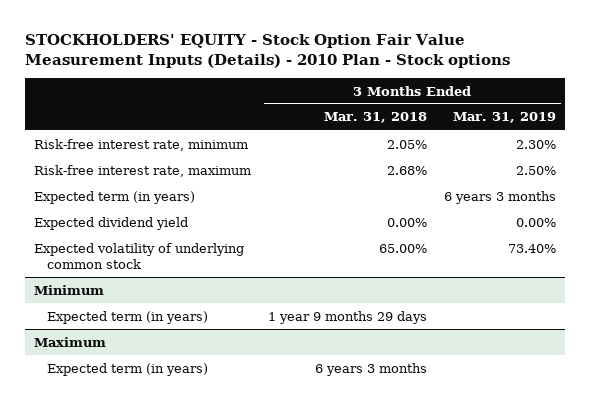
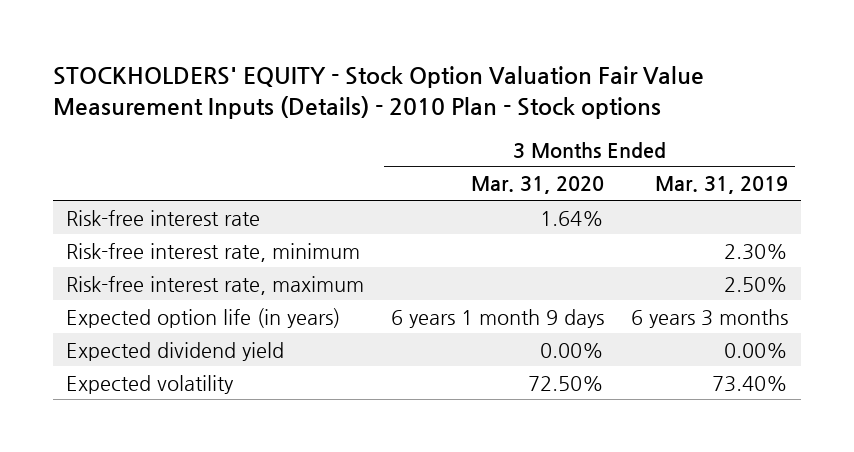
[25,34,511,69] STOCKHOLDERS' EQUITY - Stock Option Fair Value Measurement Inputs (Details) - 2010 Plan - Stock options -> [52,66,704,119] STOCKHOLDERS' EQUITY - Stock Option Valuation Fair Value Measurement Inputs (Details) - 2010 Plan - Stock options
[324,112,428,124] Mar. 31, 2018 -> none
none -> [471,176,605,195] Mar. 31, 2020
none -> [66,209,261,226] Risk-free interest rate
[33,190,195,204] Expected term (in years) -> [66,307,341,328] Expected option life (in years)
[33,284,104,295] Minimum -> none
[47,310,209,324] Expected term (in years) -> none
[33,336,106,347] Maximum -> none
[47,362,209,376] Expected term (in years) -> none
[33,242,244,269] Expected volatility of underlying common stock -> [66,374,235,394] Expected volatility

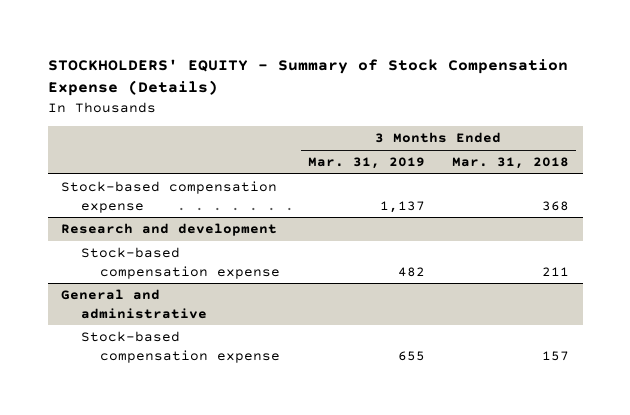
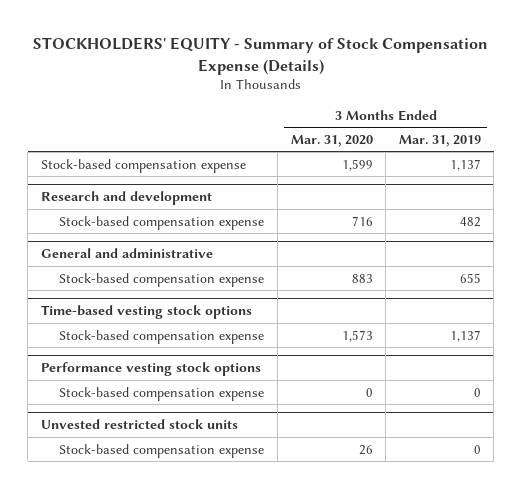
[451,157,569,170] Mar. 31, 2018 -> none
none -> [290,134,373,147] Mar. 31, 2020
none -> [40,305,252,320] Time-based vesting stock options
none -> [59,329,265,344] Stock-based compensation expense
none -> [40,362,261,377] Performance vesting stock options
none -> [59,386,265,401] Stock-based compensation expense
none -> [40,419,238,430] Unvested restricted stock units
none -> [59,443,265,458] Stock-based compensation expense

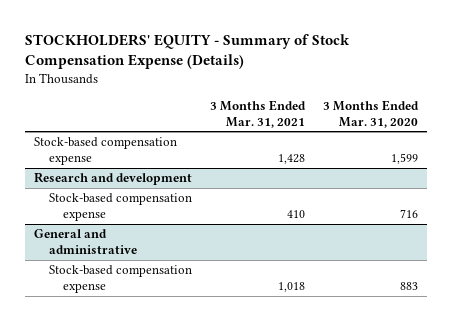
[398,134,481,147] Mar. 31, 2019 -> none
none -> [209,99,306,128] 3 Months Ended Mar. 31, 2021
[40,305,252,320] Time-based vesting stock options -> none
[59,329,265,344] Stock-based compensation expense -> none
[40,362,261,377] Performance vesting stock options -> none
[59,386,265,401] Stock-based compensation expense -> none
[40,419,238,430] Unvested restricted stock units -> none
[59,443,265,458] Stock-based compensation expense -> none

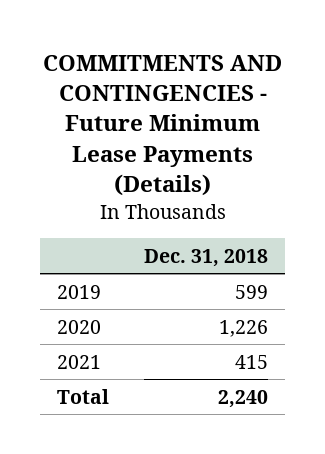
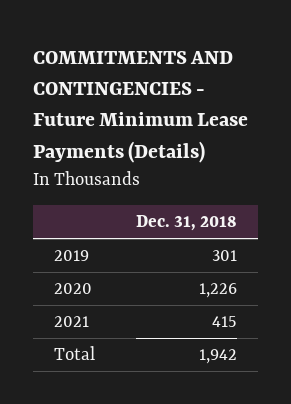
[234,284,268,299] 599 -> [212,250,238,262] 301
[217,389,268,408] 2,240 -> [199,349,238,365] 1,942

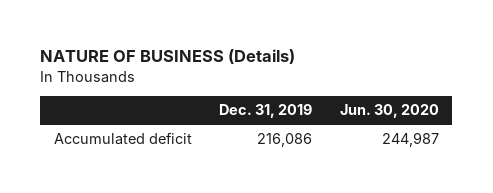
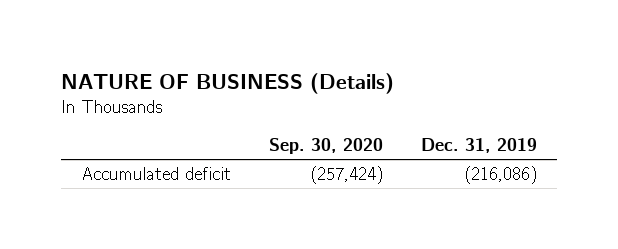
[339,104,439,119] Jun. 30, 2020 -> none
none -> [269,138,384,155] Sep. 30, 2020
[257,133,313,148] 216,086 -> [464,166,538,185] (216,086)

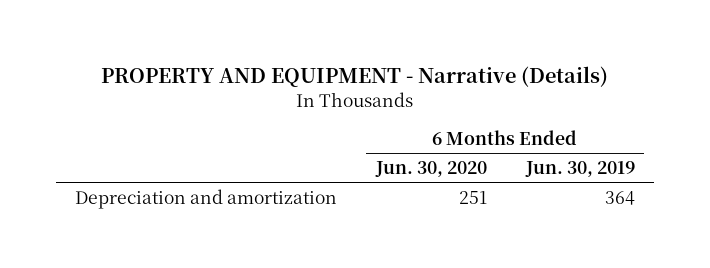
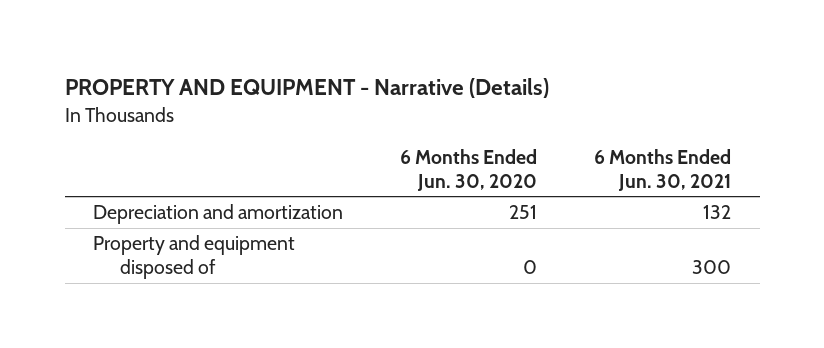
[524,161,635,178] Jun. 30, 2019 -> none
none -> [594,148,732,191] 6 Months Ended Jun. 30, 2021
none -> [93,235,296,280] Property and equipment disposed of

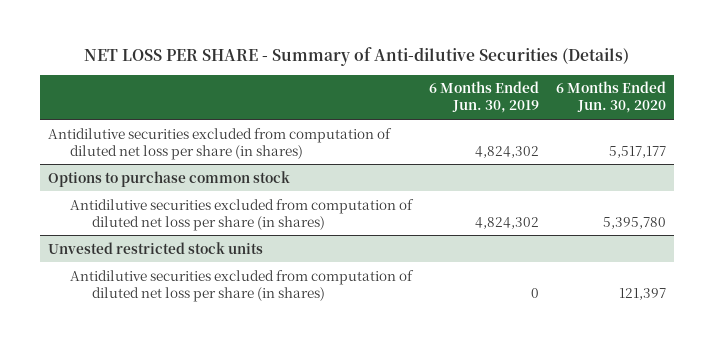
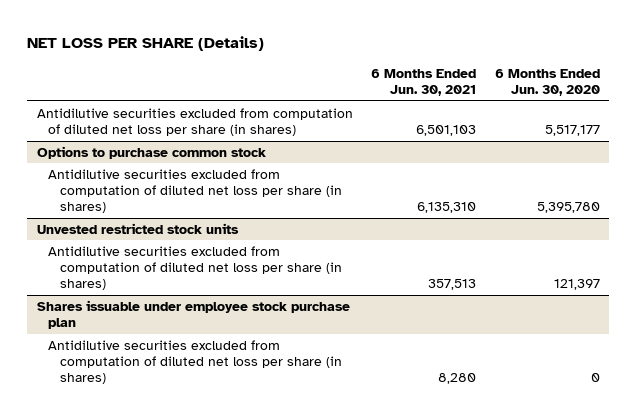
[83,46,629,66] NET LOSS PER SHARE - Summary of Anti-dilutive Securities (Details) -> [27,36,265,52] NET LOSS PER SHARE (Details)
[428,81,539,114] 6 Months Ended Jun. 30, 2019 -> none
none -> [371,68,477,96] 6 Months Ended Jun. 30, 2021
none -> [36,299,350,330] Shares issuable under employee stock purchase plan
none -> [48,339,343,385] Antidilutive securities excluded from computation of diluted net loss per share (in shares)

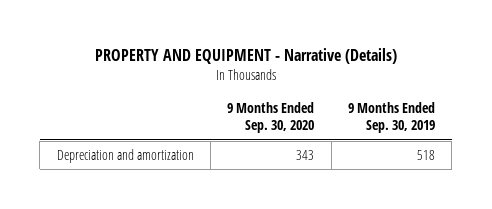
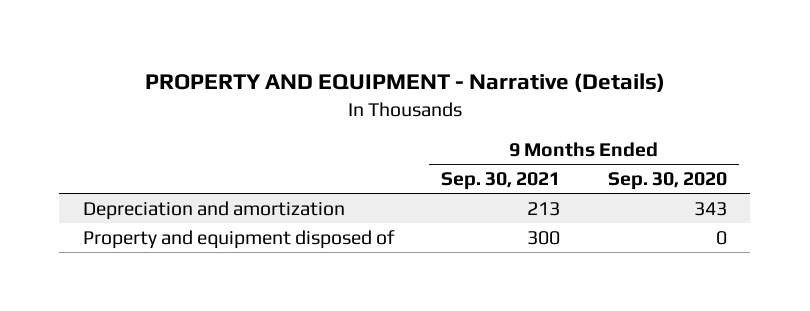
[348,101,436,134] 9 Months Ended Sep. 30, 2019 -> none
none -> [441,172,561,191] Sep. 30, 2021
none -> [82,229,395,249] Property and equipment disposed of

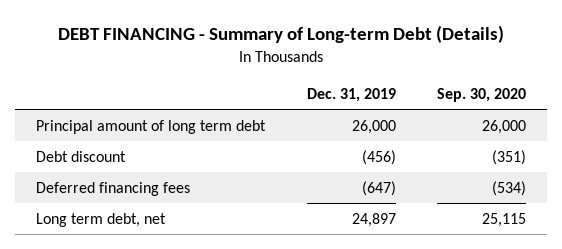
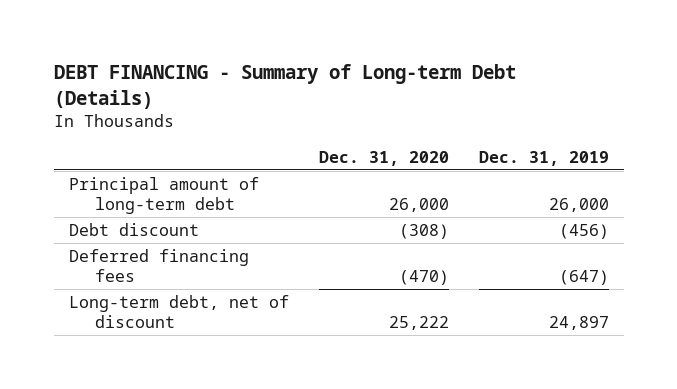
[437,88,527,103] Sep. 30, 2020 -> none
none -> [318,150,449,166] Dec. 31, 2020
[35,119,266,134] Principal amount of long term debt -> [68,176,259,214] Principal amount of long-term debt
[35,212,166,227] Long term debt, net -> [68,294,289,328] Long-term debt, net of discount

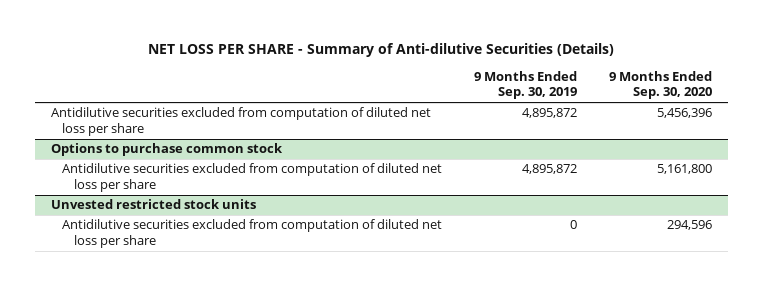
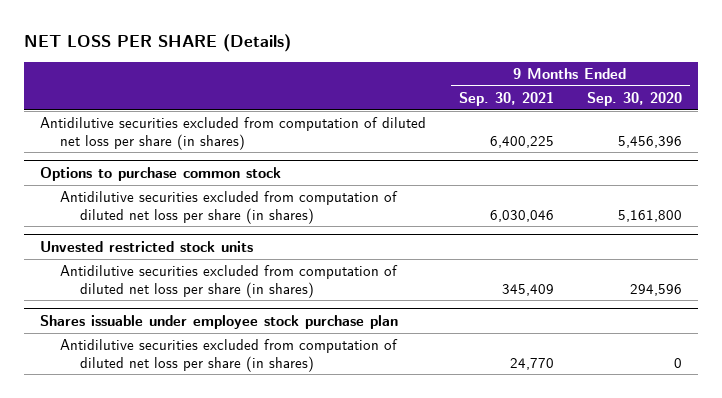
[148,42,615,57] NET LOSS PER SHARE - Summary of Anti-dilutive Securities (Details) -> [23,33,291,52] NET LOSS PER SHARE (Details)
[473,70,577,100] 9 Months Ended Sep. 30, 2019 -> none
none -> [458,92,554,107] Sep. 30, 2021
[50,107,431,137] Antidilutive securities excluded from computation of diluted net loss per share -> [40,117,427,150] Antidilutive securities excluded from computation of diluted net loss per share (in shares)
[62,163,443,193] Antidilutive securities excluded from computation of diluted net loss per share -> [60,191,399,224] Antidilutive securities excluded from computation of diluted net loss per share (in shares)
[62,219,443,249] Antidilutive securities excluded from computation of diluted net loss per share -> [60,265,399,298] Antidilutive securities excluded from computation of diluted net loss per share (in shares)
none -> [40,314,399,329] Shares issuable under employee stock purchase plan
none -> [60,339,399,372] Antidilutive securities excluded from computation of diluted net loss per share (in shares)

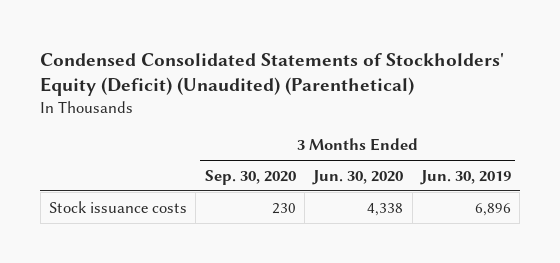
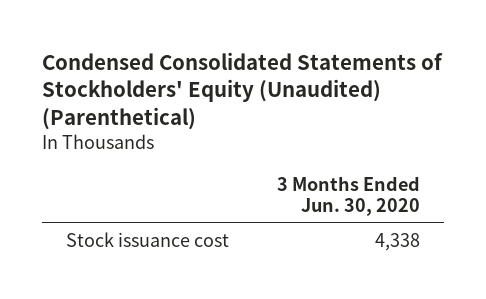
[40,52,505,97] Condensed Consolidated Statements of Stockholders' Equity (Deficit) (Unaudited) (Parenthetical) -> [41,51,443,131] Condensed Consolidated Statements of Stockholders' Equity (Unaudited) (Parenthetical)
[204,170,296,186] Sep. 30, 2020 -> none
[419,170,511,186] Jun. 30, 2019 -> none
[49,200,188,213] Stock issuance costs -> [65,231,229,247] Stock issuance cost

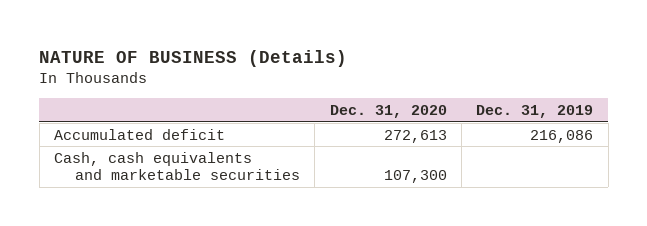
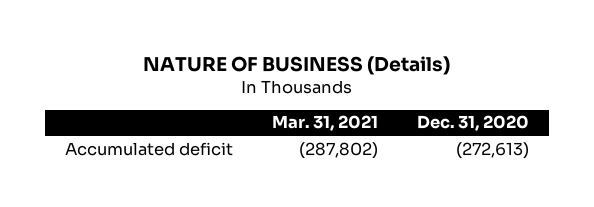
[476,104,594,118] Dec. 31, 2019 -> none
none -> [271,115,378,132] Mar. 31, 2021
[54,151,300,181] Cash, cash equivalents and marketable securities -> none
[383,129,447,143] 272,613 -> [456,141,530,159] (272,613)

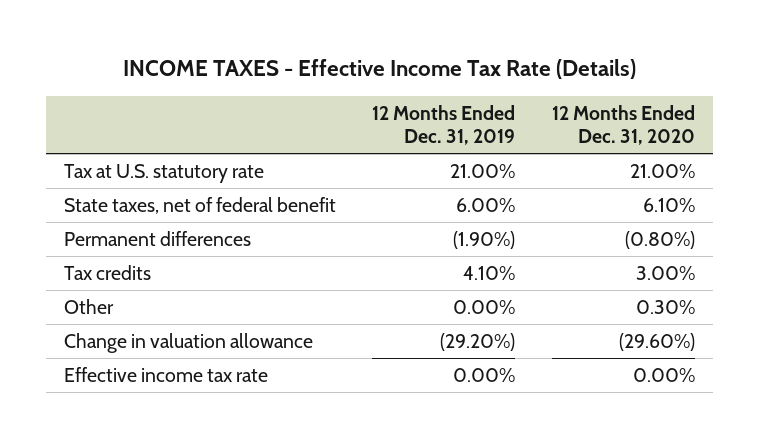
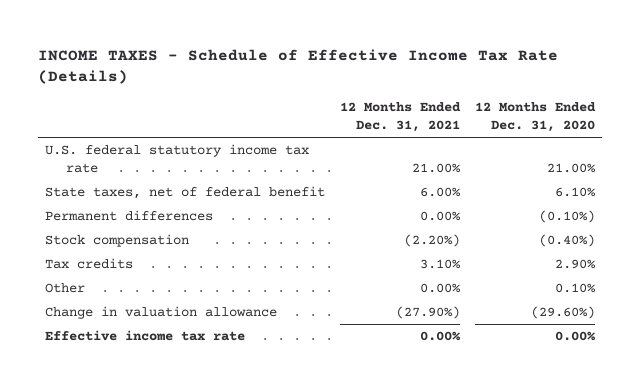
[123,59,637,80] INCOME TAXES - Effective Income Tax Rate (Details) -> [37,48,558,85] INCOME TAXES - Schedule of Effective Income Tax Rate (Details)
[372,104,516,146] 12 Months Ended Dec. 31, 2019 -> none
none -> [339,102,461,133] 12 Months Ended Dec. 31, 2021
[63,163,264,183] Tax at U.S. statutory rate -> [45,144,310,174] U.S. federal statutory income tax rate
[624,230,695,249] (0.80%) -> [538,210,595,224] (0.10%)
none -> [45,234,190,248] Stock compensation
[635,265,695,280] 3.00% -> [554,259,596,270] 2.90%
[635,299,695,314] 0.30% -> [554,283,596,294] 0.10%

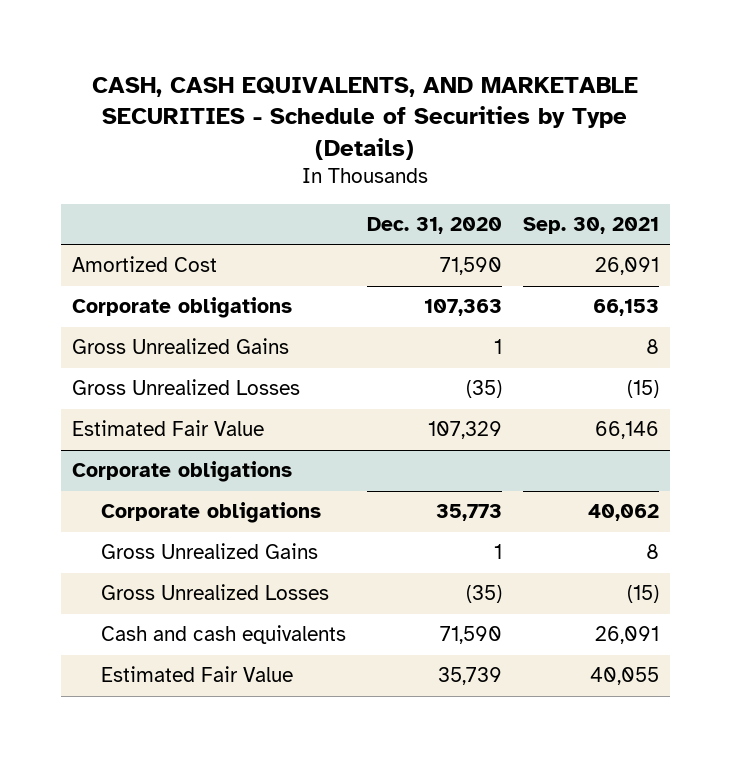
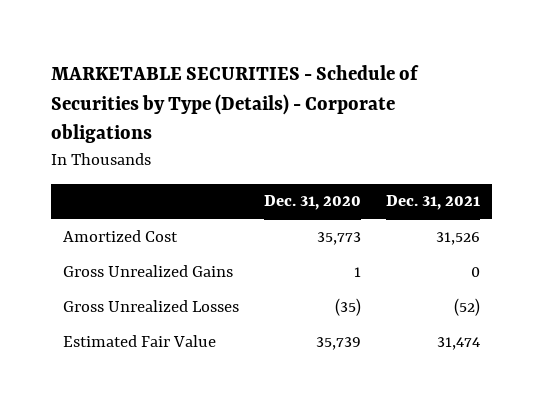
[92,76,639,160] CASH, CASH EQUIVALENTS, AND MARKETABLE SECURITIES - Schedule of Securities by Type (Details) -> [50,65,419,143] MARKETABLE SECURITIES - Schedule of Securities by Type (Details) - Corporate obligations
[522,216,659,234] Sep. 30, 2021 -> none
none -> [386,195,481,211] Dec. 31, 2021
[71,297,292,319] Corporate obligations -> none
[71,338,289,355] Gross Unrealized Gains -> none
[71,379,300,396] Gross Unrealized Losses -> none
[71,420,264,437] Estimated Fair Value -> none
[71,461,292,483] Corporate obligations -> none
[100,502,321,524] Corporate obligations -> none
[439,257,502,276] 71,590 -> [317,231,362,245] 35,773
[100,625,346,645] Cash and cash equivalents -> none

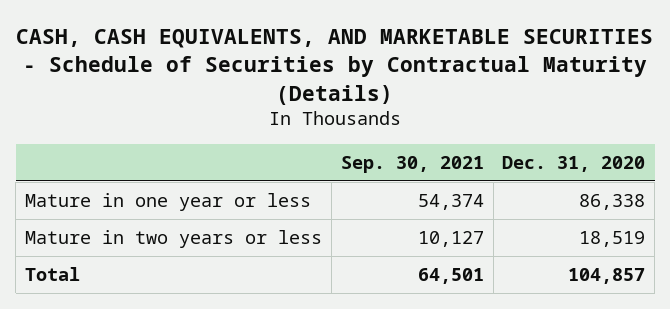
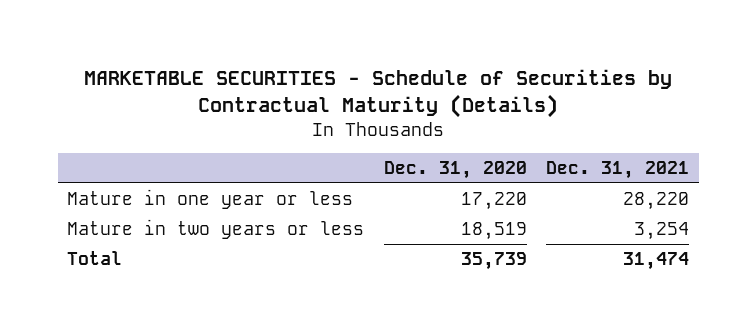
[16,28,654,105] CASH, CASH EQUIVALENTS, AND MARKETABLE SECURITIES - Schedule of Securities by Contractual Maturity (Details) -> [84,68,673,119] MARKETABLE SECURITIES - Schedule of Securities by Contractual Maturity (Details)
[340,155,484,173] Sep. 30, 2021 -> none
none -> [545,161,689,180] Dec. 31, 2021
[579,194,646,211] 86,338 -> [460,191,527,210] 17,220
[568,268,646,285] 104,857 -> [460,251,527,270] 35,739

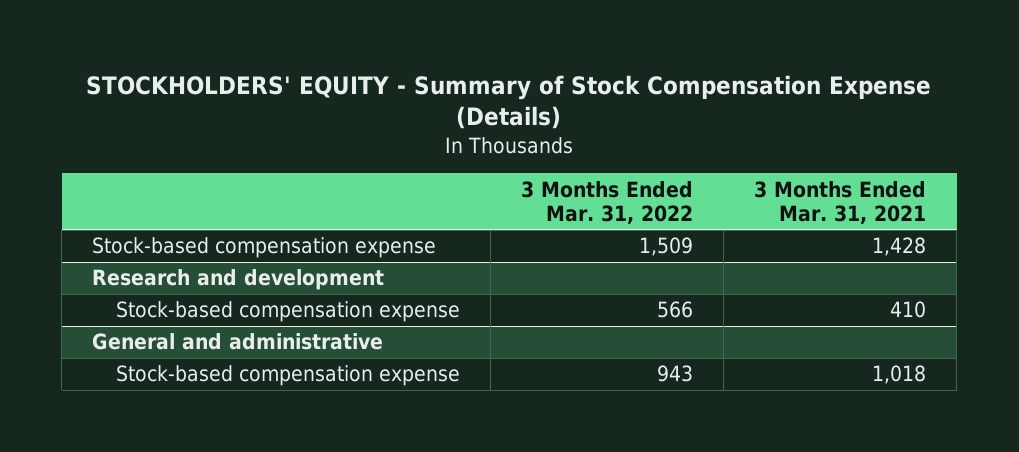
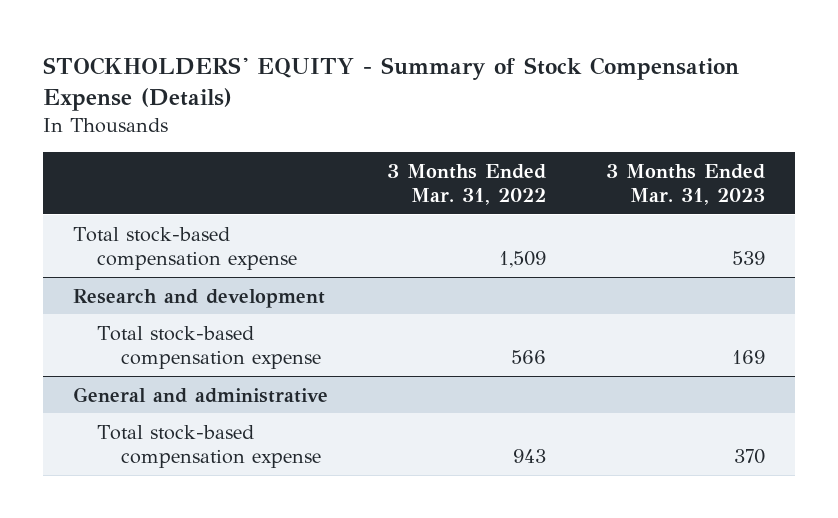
[754,180,927,224] 3 Months Ended Mar. 31, 2021 -> none
none -> [605,163,765,206] 3 Months Ended Mar. 31, 2023
[92,237,437,259] Stock-based compensation expense -> [72,226,297,271] Total stock-based compensation expense
[116,301,461,323] Stock-based compensation expense -> [96,325,321,370] Total stock-based compensation expense
[116,365,461,387] Stock-based compensation expense -> [96,424,321,469] Total stock-based compensation expense

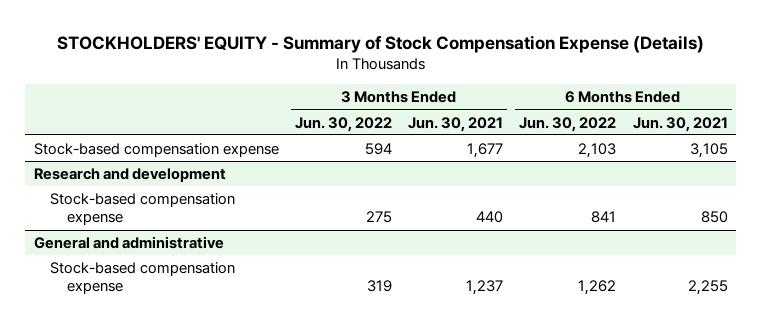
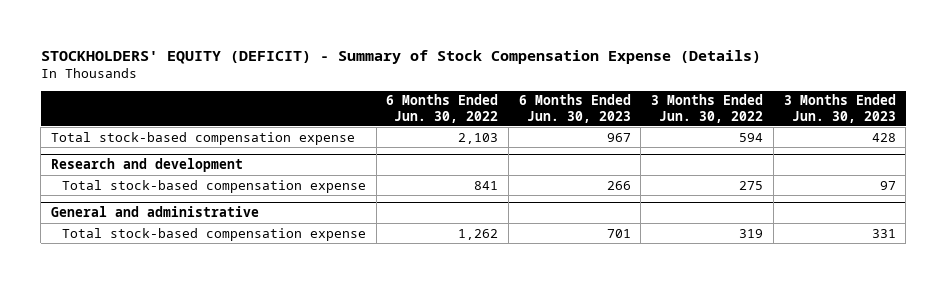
[56,34,704,53] STOCKHOLDERS' EQUITY - Summary of Stock Compensation Expense (Details) -> [40,49,761,64] STOCKHOLDERS' EQUITY (DEFICIT) - Summary of Stock Compensation Expense (Details)
[408,116,504,132] Jun. 30, 2021 -> none
[632,116,728,132] Jun. 30, 2021 -> none
none -> [518,94,631,123] 6 Months Ended Jun. 30, 2023
none -> [783,94,896,123] 3 Months Ended Jun. 30, 2023
[33,142,279,157] Stock-based compensation expense -> [50,131,355,145] Total stock-based compensation expense
[50,192,236,226] Stock-based compensation expense -> [61,179,366,193] Total stock-based compensation expense
[50,261,236,295] Stock-based compensation expense -> [61,227,366,241] Total stock-based compensation expense

